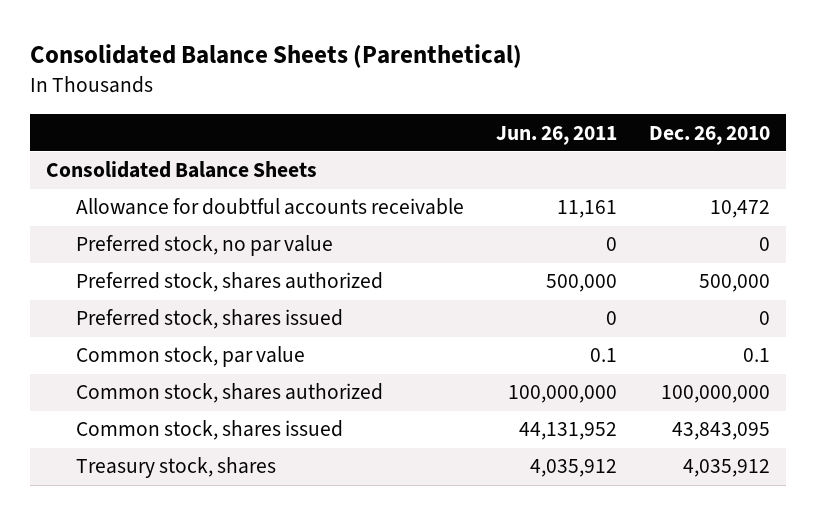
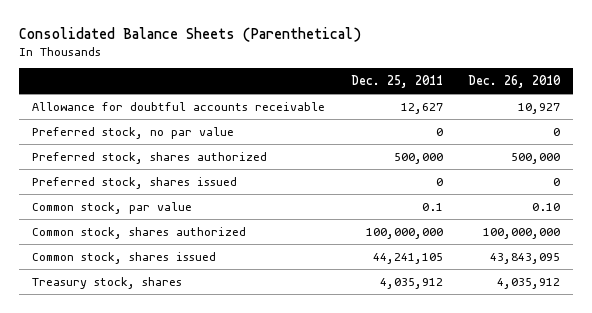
[496,125,618,145] Jun. 26, 2011 -> none
none -> [350,75,443,89] Dec. 25, 2011
[45,161,317,179] Consolidated Balance Sheets -> none
[709,200,770,219] 10,472 -> [518,102,561,114] 10,927
[742,348,770,363] 0.1 -> [532,202,561,211] 0.10

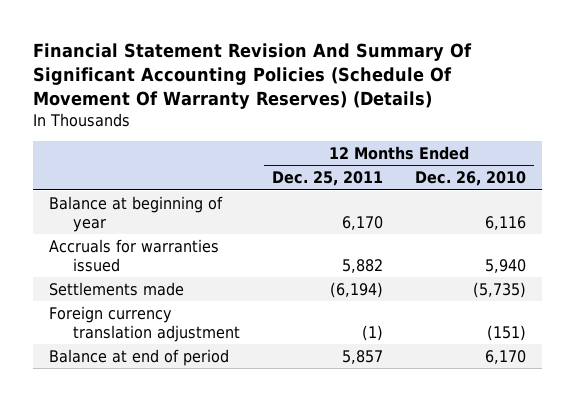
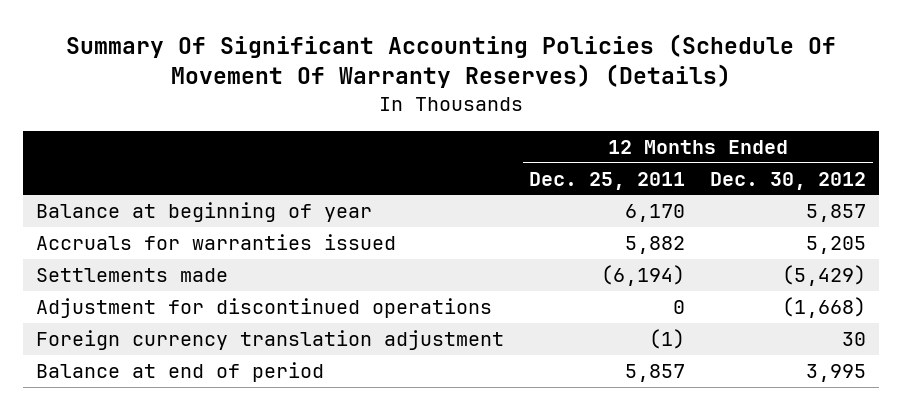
[33,43,473,110] Financial Statement Revision And Summary Of Significant Accounting Policies (Schedule Of Movement Of Warranty Reserves) (Details) -> [65,33,836,89] Summary Of Significant Accounting Policies (Schedule Of Movement Of Warranty Reserves) (Details)
[415,171,527,187] Dec. 26, 2010 -> none
none -> [710,171,867,190] Dec. 30, 2012
none -> [35,298,492,319] Adjustment for discontinued operations

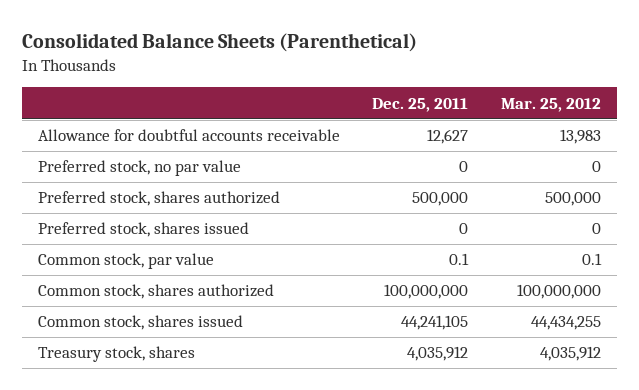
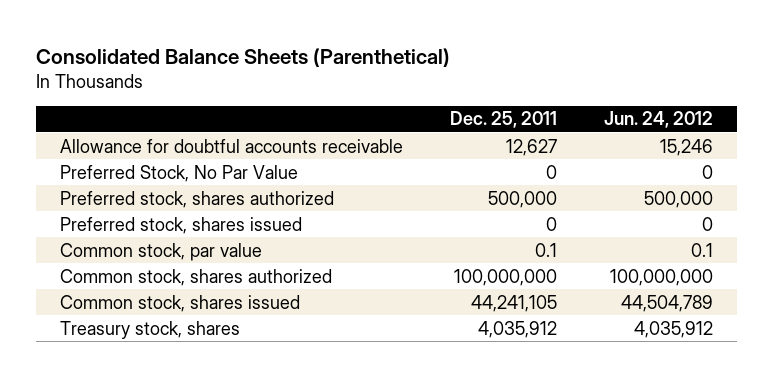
[500,97,601,112] Mar. 25, 2012 -> none
none -> [604,111,714,129] Jun. 24, 2012
[37,160,241,177] Preferred stock, no par value -> [59,164,298,182] Preferred Stock, No Par Value

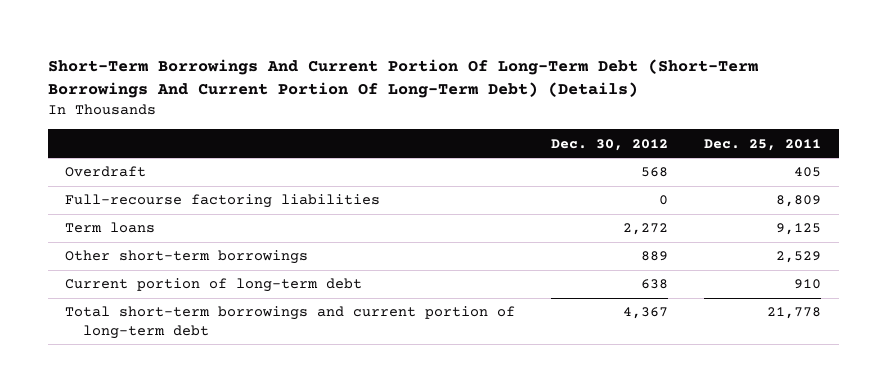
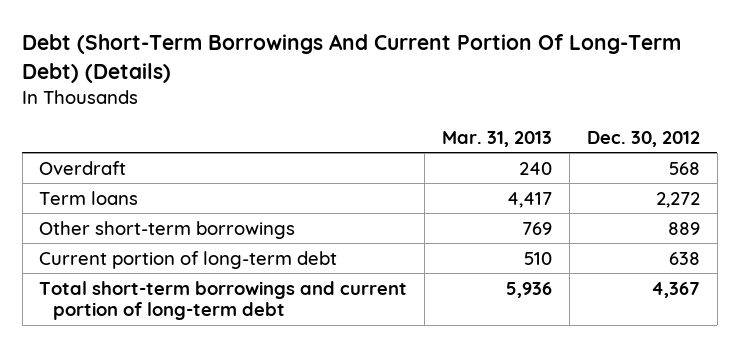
[47,58,758,99] Short-Term Borrowings And Current Portion Of Long-Term Debt (Short-Term Borrowings And Current Portion Of Long-Term Debt) (Details) -> [22,34,682,83] Debt (Short-Term Borrowings And Current Portion Of Long-Term Debt) (Details)
[703,138,821,151] Dec. 25, 2011 -> none
none -> [442,130,553,147] Mar. 31, 2013
[65,194,381,209] Full-recourse factoring liabilities -> none

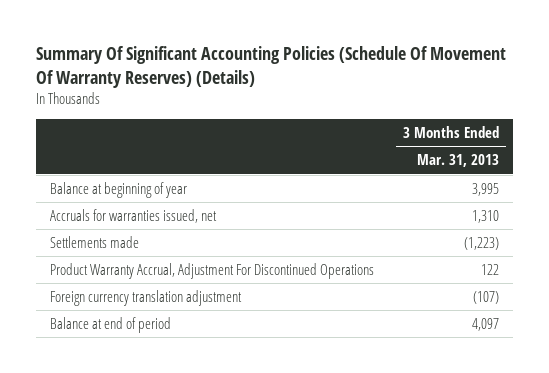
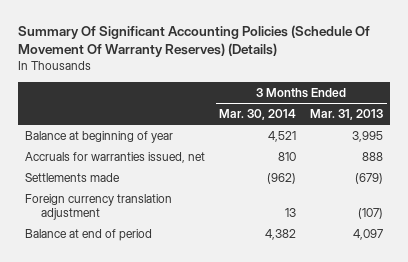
none -> [219,108,297,120] Mar. 30, 2014
[50,262,375,279] Product Warranty Accrual, Adjustment For Discontinued Operations -> none
[471,209,499,223] 1,310 -> [362,151,384,161] 888
[463,236,499,250] (1,223) -> [355,172,384,184] (679)

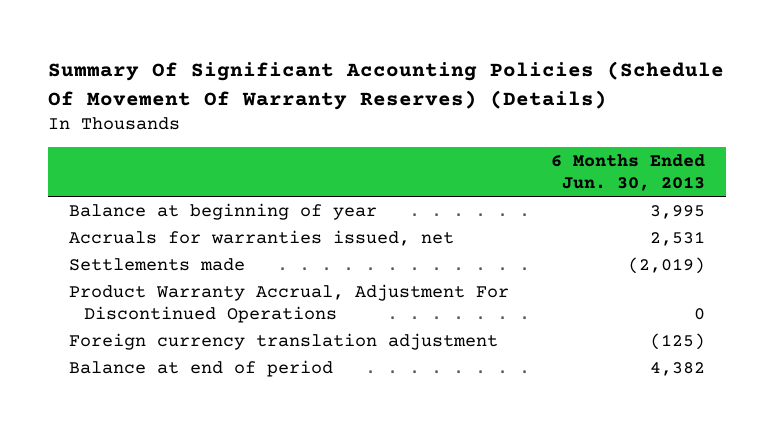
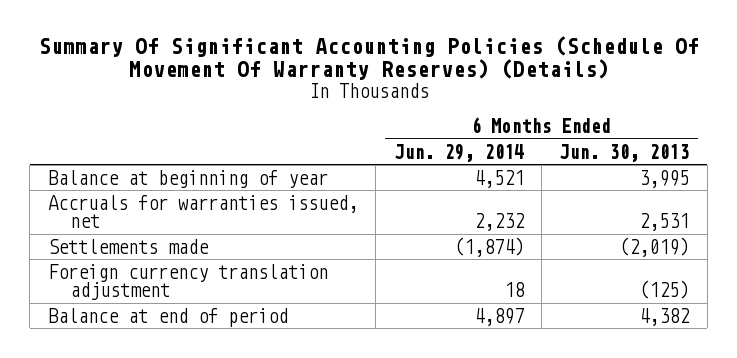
none -> [393,143,524,162] Jun. 29, 2014
[68,283,509,323] Product Warranty Accrual, Adjustment For Discontinued Operations -> none

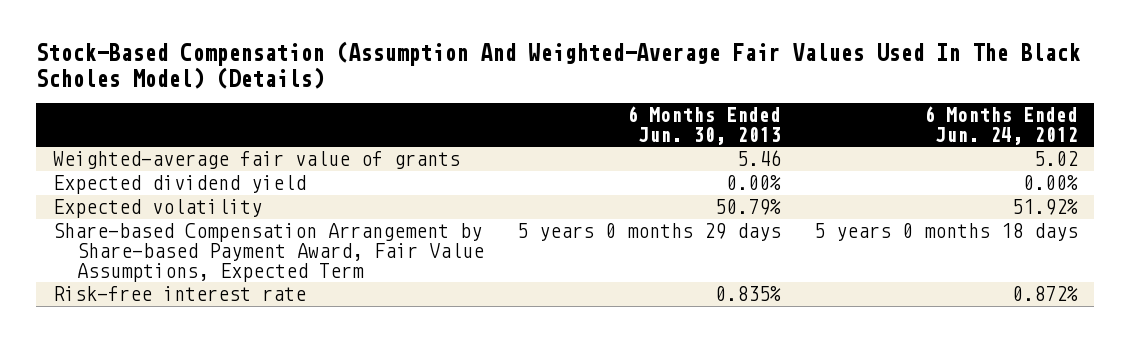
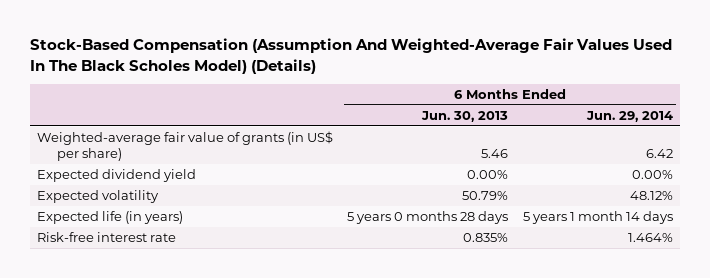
[923,106,1078,145] 6 Months Ended Jun. 24, 2012 -> none
none -> [585,110,673,122] Jun. 29, 2014
[52,151,460,170] Weighted-average fair value of grants -> [37,131,334,161] Weighted-average fair value of grants (in US$ per share)
[52,223,484,282] Share-based Compensation Arrangement by Share-based Payment Award, Fair Value Assumptions, Expected Term -> none
none -> [37,211,184,225] Expected life (in years)

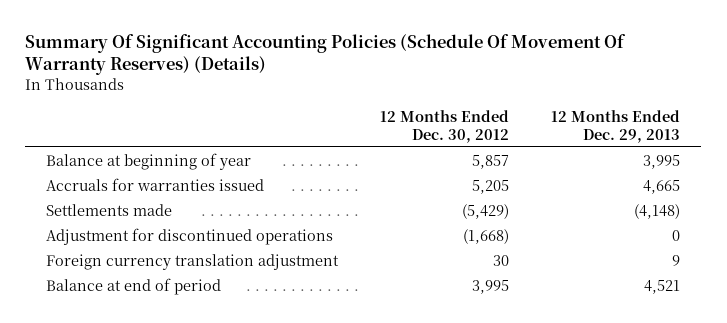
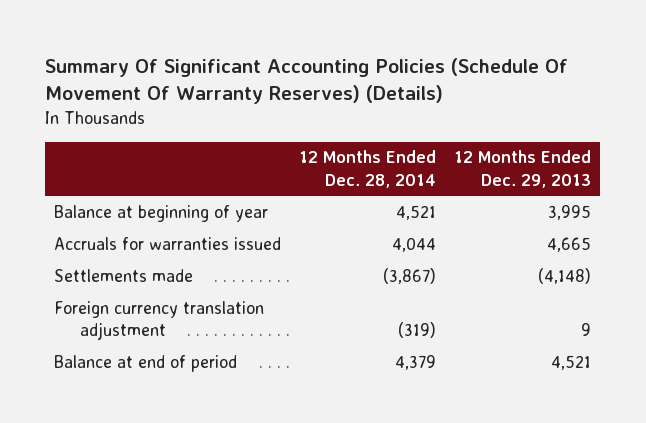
[380,110,510,143] 12 Months Ended Dec. 30, 2012 -> none
none -> [299,150,437,188] 12 Months Ended Dec. 28, 2014
[46,227,334,245] Adjustment for discontinued operations -> none

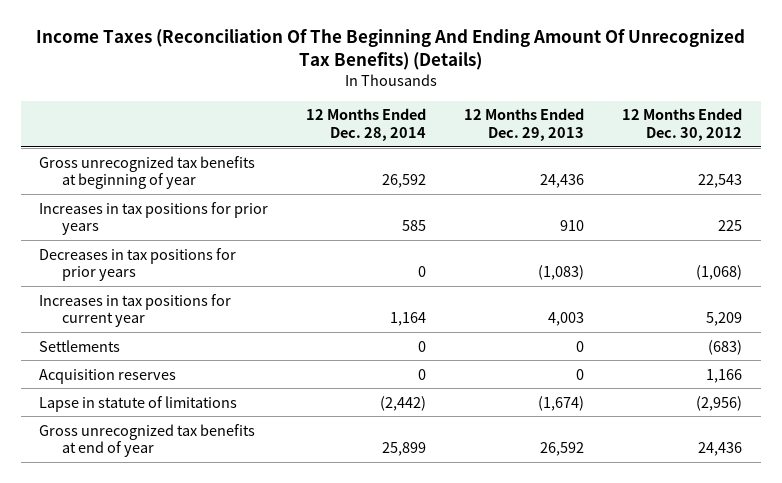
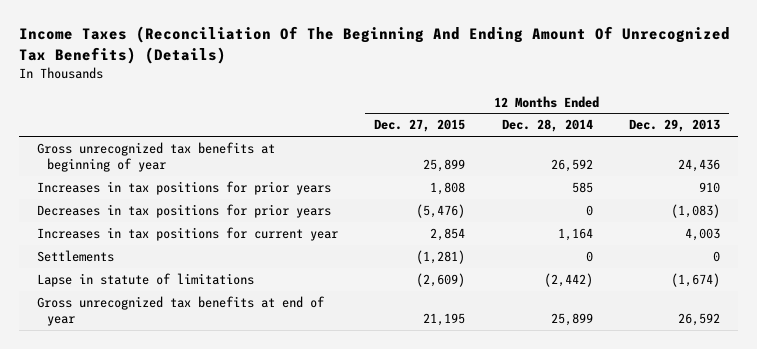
[622,108,743,141] 12 Months Ended Dec. 30, 2012 -> none
none -> [374,119,466,133] Dec. 27, 2015
[39,368,177,384] Acquisition reserves -> none

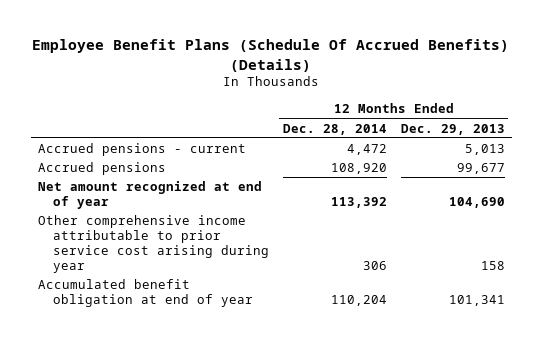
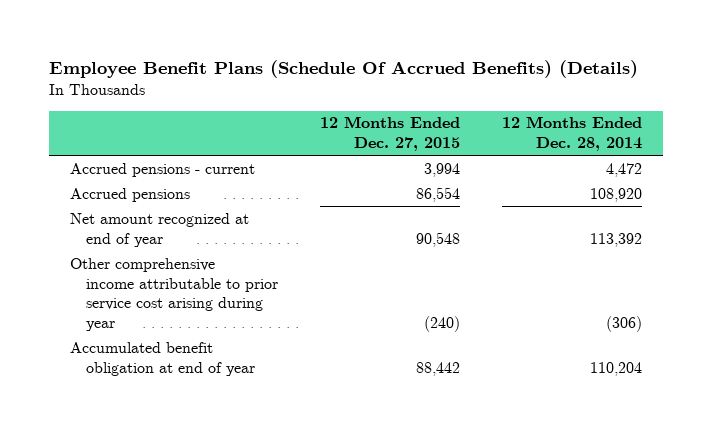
[400,123,505,135] Dec. 29, 2013 -> none
none -> [320,116,461,152] 12 Months Ended Dec. 27, 2015
[362,260,387,270] 306 -> [606,316,643,333] (306)

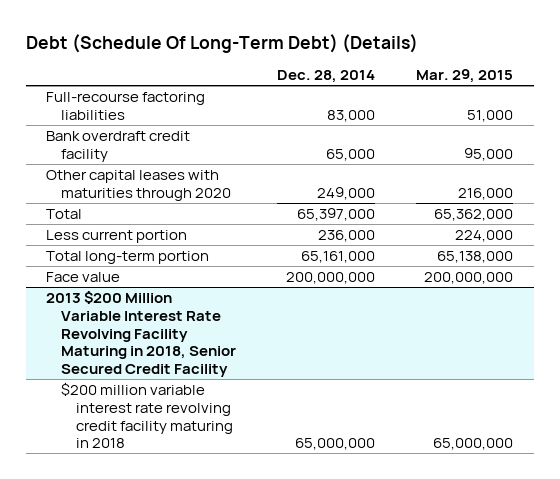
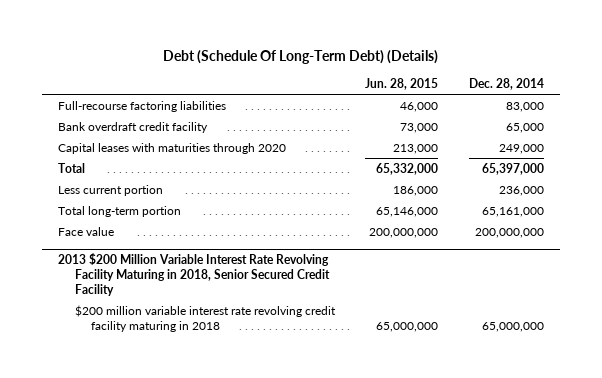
[416,69,514,84] Mar. 29, 2015 -> none
none -> [365,78,439,91] Jun. 28, 2015
[46,170,232,201] Other capital leases with maturities through 2020 -> [57,142,286,154] Capital leases with maturities through 2020

